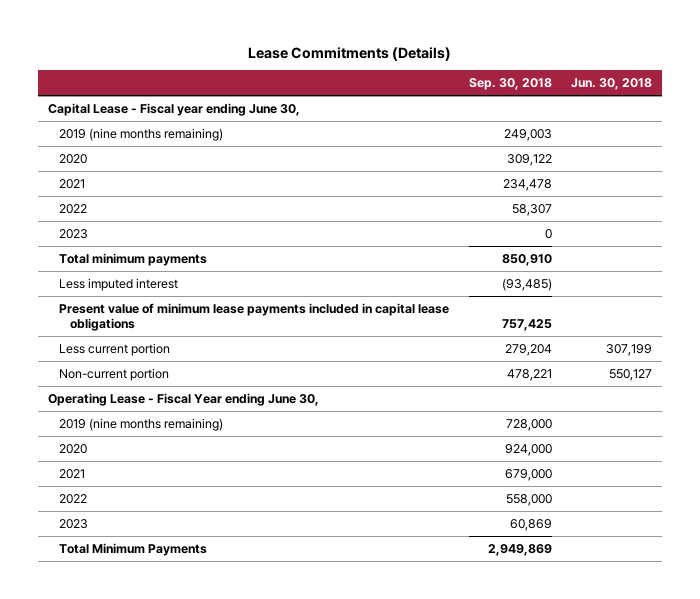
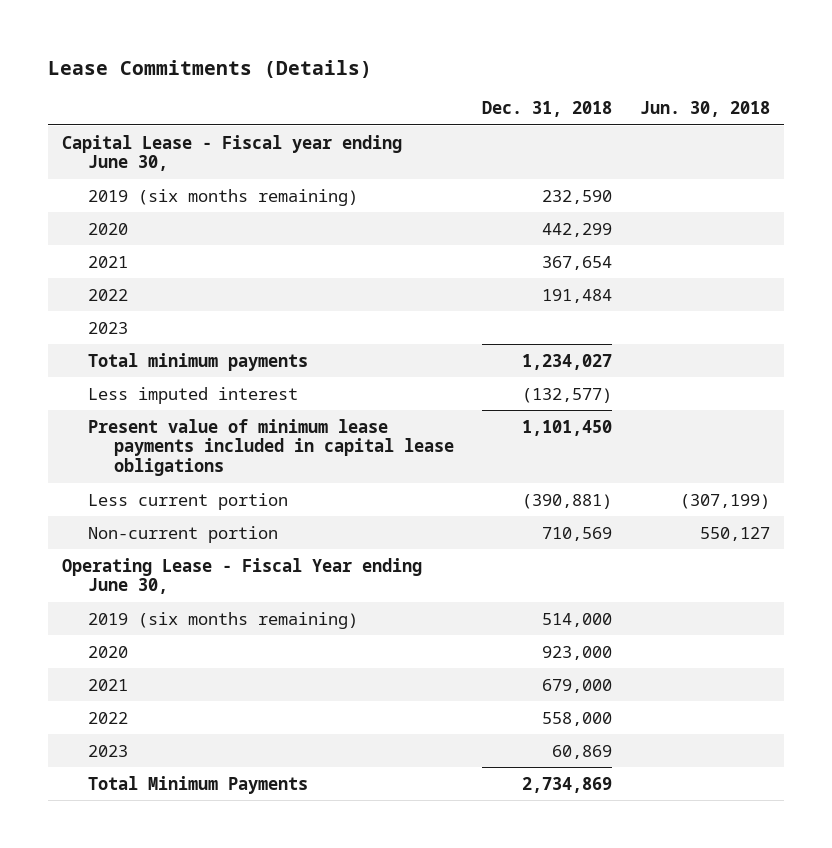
[468,78,552,91] Sep. 30, 2018 -> none
none -> [482,101,613,118] Dec. 31, 2018
[58,127,223,141] 2019 (nine months remaining) -> [88,188,359,206] 2019 (six months remaining)
[606,343,653,356] 307,199 -> [679,493,770,509] (307,199)
[58,417,223,431] 2019 (nine months remaining) -> [88,611,359,629] 2019 (six months remaining)

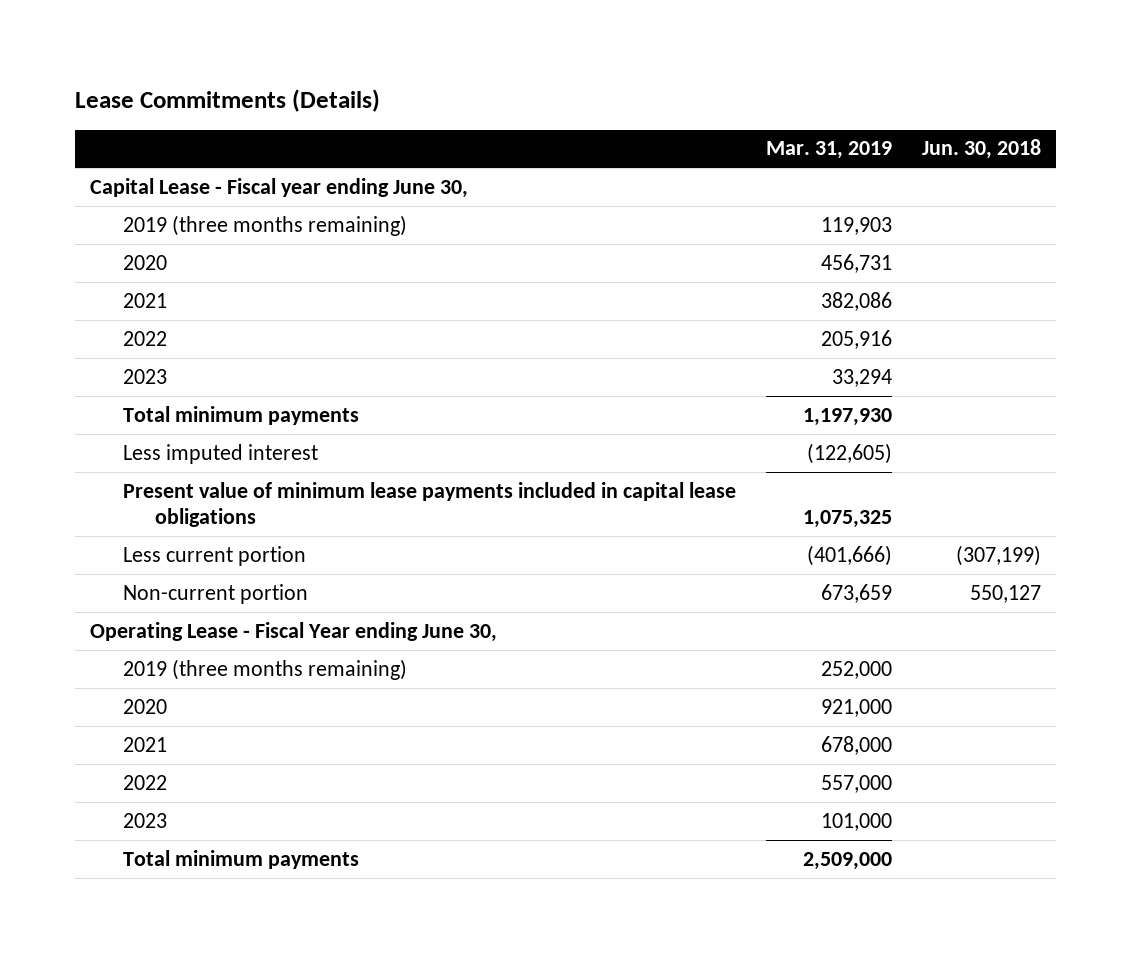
[482,101,613,118] Dec. 31, 2018 -> none
none -> [765,141,892,160] Mar. 31, 2019
[88,188,359,206] 2019 (six months remaining) -> [122,214,407,236] 2019 (three months remaining)
[88,611,359,629] 2019 (six months remaining) -> [122,658,407,680] 2019 (three months remaining)
[88,775,309,794] Total Minimum Payments -> [122,849,359,869] Total minimum payments

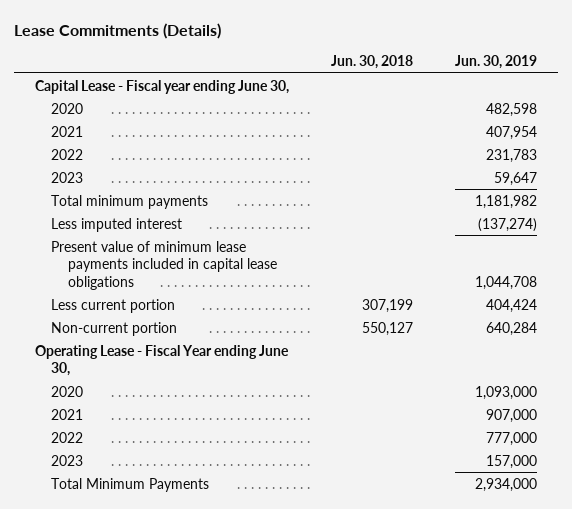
[765,141,892,160] Mar. 31, 2019 -> none
none -> [455,55,538,70] Jun. 30, 2019
[122,214,407,236] 2019 (three months remaining) -> none
[956,544,1042,566] (307,199) -> [362,298,414,313] 307,199
[122,658,407,680] 2019 (three months remaining) -> none
[122,849,359,869] Total minimum payments -> [51,477,210,492] Total Minimum Payments

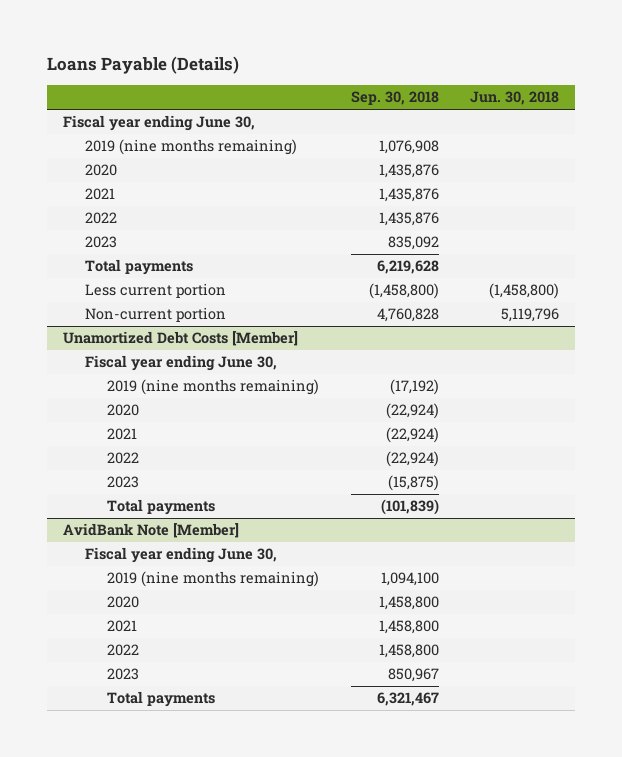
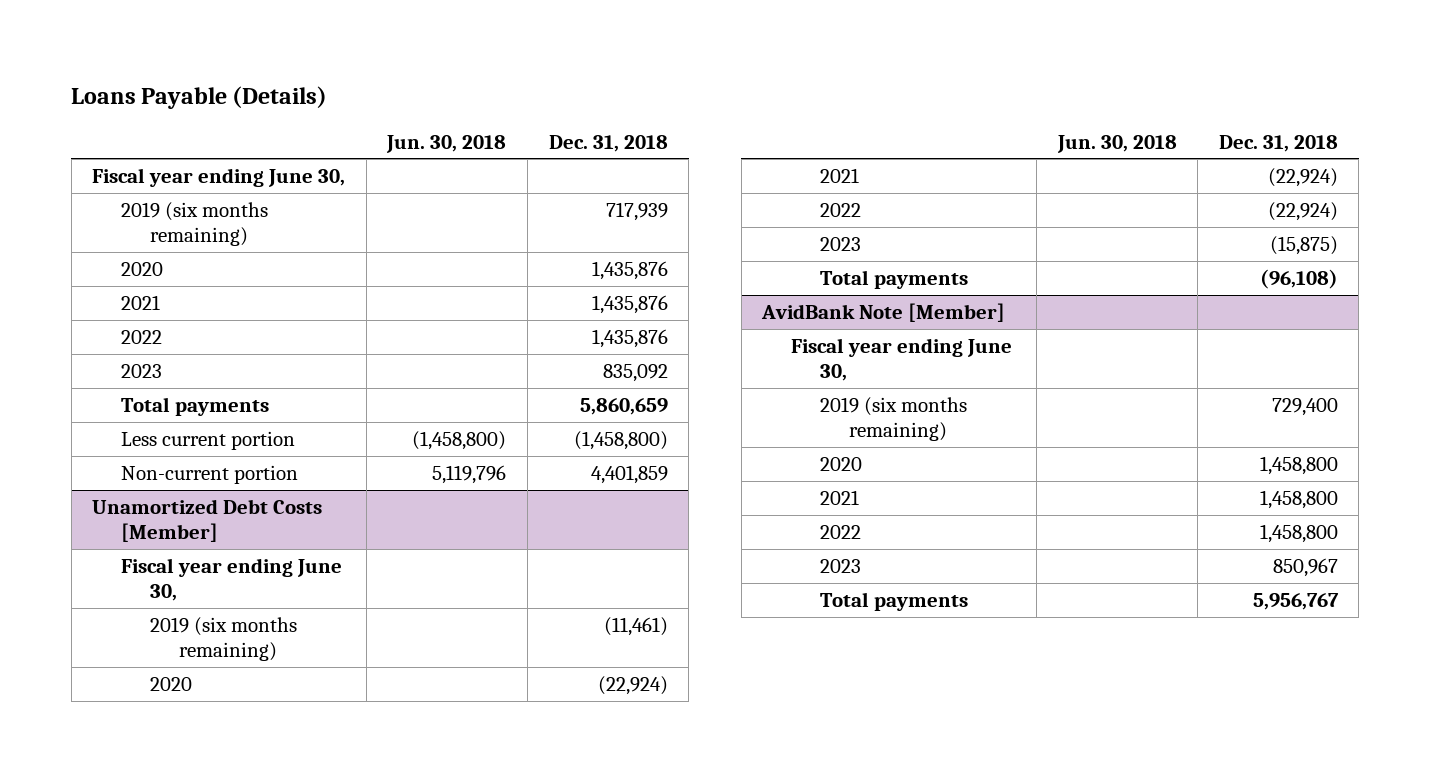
[350,91,439,106] Sep. 30, 2018 -> none
none -> [548,134,668,152] Dec. 31, 2018
[84,139,297,156] 2019 (nine months remaining) -> [121,202,269,247] 2019 (six months remaining)
[106,379,319,396] 2019 (nine months remaining) -> [150,617,298,662] 2019 (six months remaining)
[106,571,319,588] 2019 (nine months remaining) -> [820,397,968,442] 2019 (six months remaining)

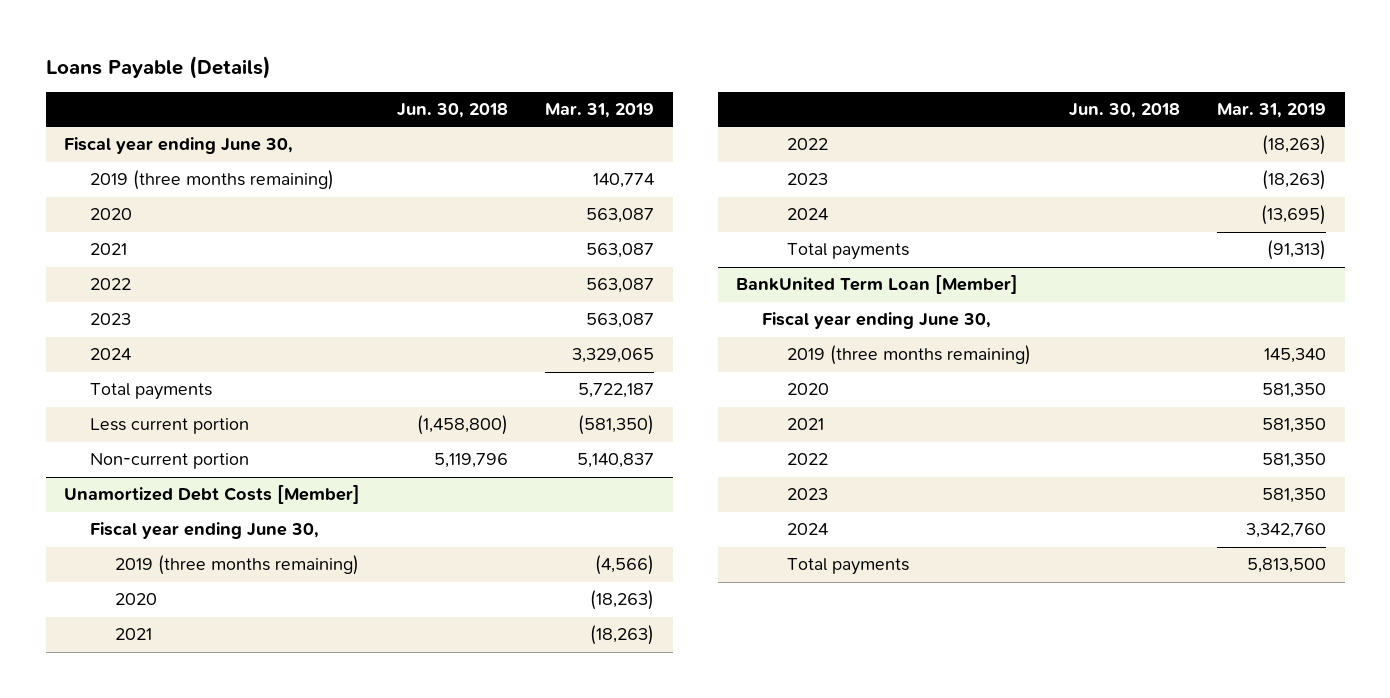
[548,134,668,152] Dec. 31, 2018 -> none
none -> [545,103,655,119] Mar. 31, 2019
[121,202,269,247] 2019 (six months remaining) -> [89,170,334,191] 2019 (three months remaining)
none -> [89,348,131,361] 2024
[150,617,298,662] 2019 (six months remaining) -> [115,555,360,576] 2019 (three months remaining)
none -> [787,208,829,221] 2024
[761,303,1006,323] AvidBank Note [Member] -> none
[791,338,1013,382] Fiscal year ending June 30, -> none
[820,397,968,442] 2019 (six months remaining) -> none
[820,457,863,472] 2020 -> none
[820,490,860,506] 2021 -> none
[820,525,862,540] 2022 -> none
[820,559,862,574] 2023 -> none
[820,592,969,612] Total payments -> none
none -> [736,275,1019,295] BankUnited Term Loan [Member]
none -> [761,312,991,330] Fiscal year ending June 30,
none -> [787,345,1032,366] 2019 (three months remaining)
none -> [787,383,830,396] 2020
none -> [787,418,825,431] 2021
none -> [787,453,829,466] 2022
none -> [787,488,829,501] 2023
none -> [787,523,829,536] 2024
none -> [787,558,910,576] Total payments

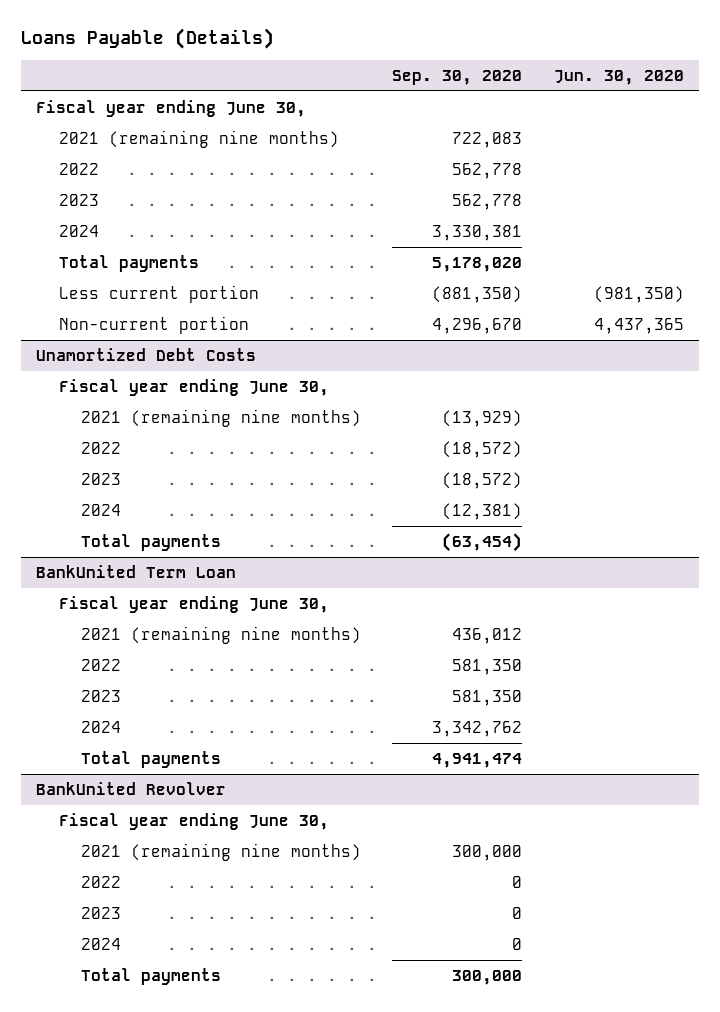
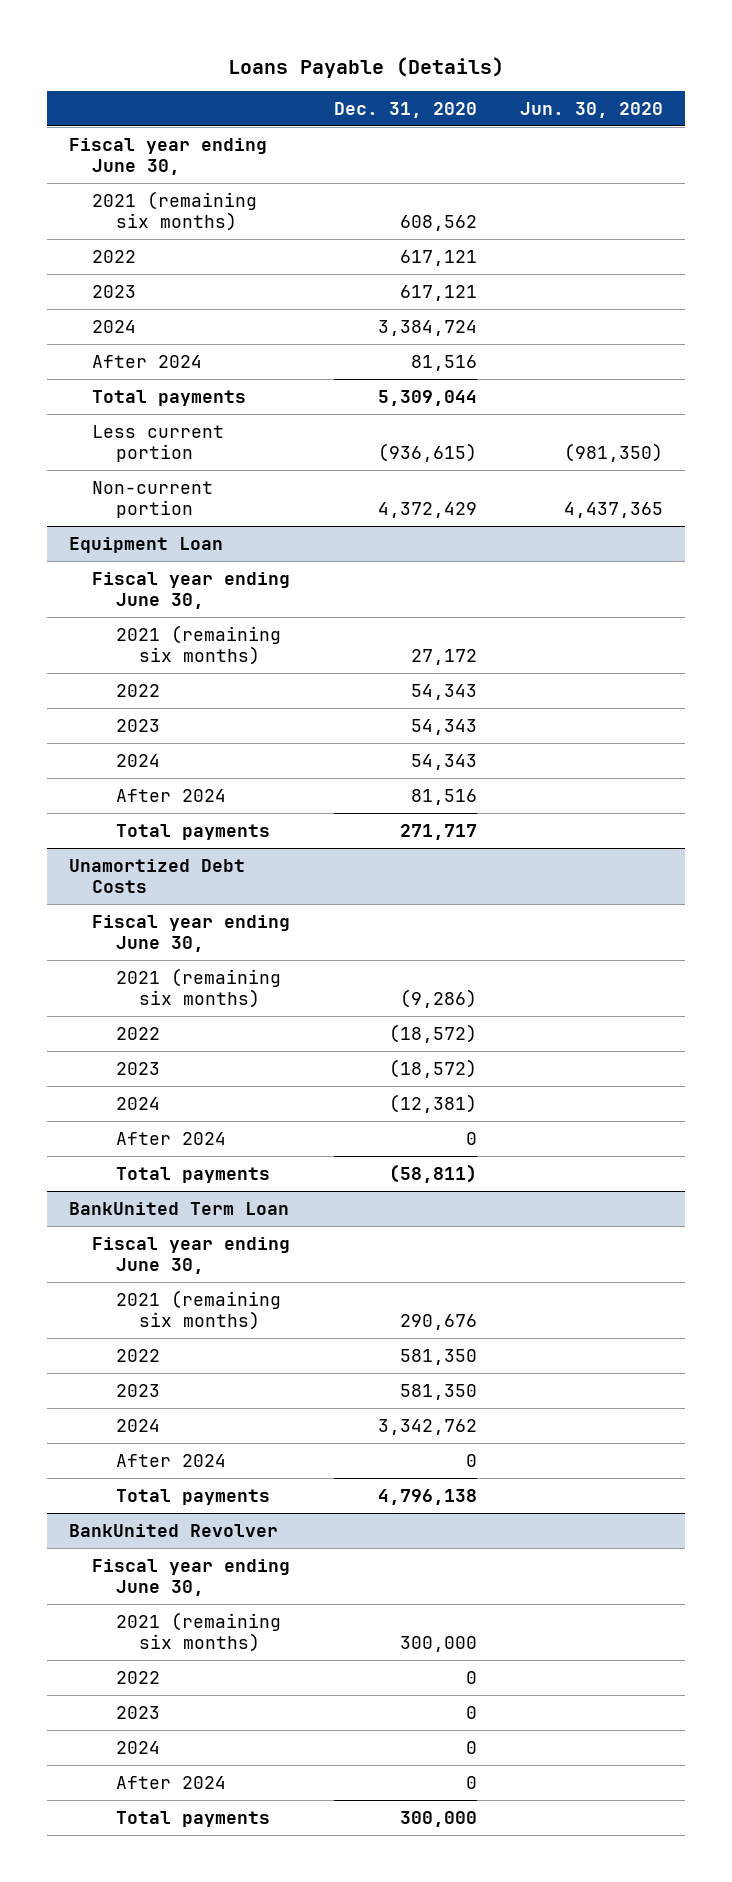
[392,69,523,85] Sep. 30, 2020 -> none
none -> [333,101,477,118] Dec. 31, 2020
[58,129,339,148] 2021 (remaining nine months) -> [92,190,258,232] 2021 (remaining six months)
none -> [92,354,203,368] After 2024
none -> [68,536,223,553] Equipment Loan
none -> [92,571,291,610] Fiscal year ending June 30,
none -> [115,624,281,666] 2021 (remaining six months)
none -> [115,683,160,697] 2022
none -> [115,718,160,732] 2023
none -> [115,753,160,767] 2024
none -> [115,788,226,802] After 2024
none -> [115,823,270,840] Total payments
[80,408,361,427] 2021 (remaining nine months) -> [115,967,281,1009] 2021 (remaining six months)
none -> [115,1131,226,1145] After 2024
[80,625,361,644] 2021 (remaining nine months) -> [115,1289,281,1331] 2021 (remaining six months)
none -> [115,1453,226,1467] After 2024
[80,842,361,861] 2021 (remaining nine months) -> [115,1611,281,1653] 2021 (remaining six months)
none -> [115,1775,226,1789] After 2024

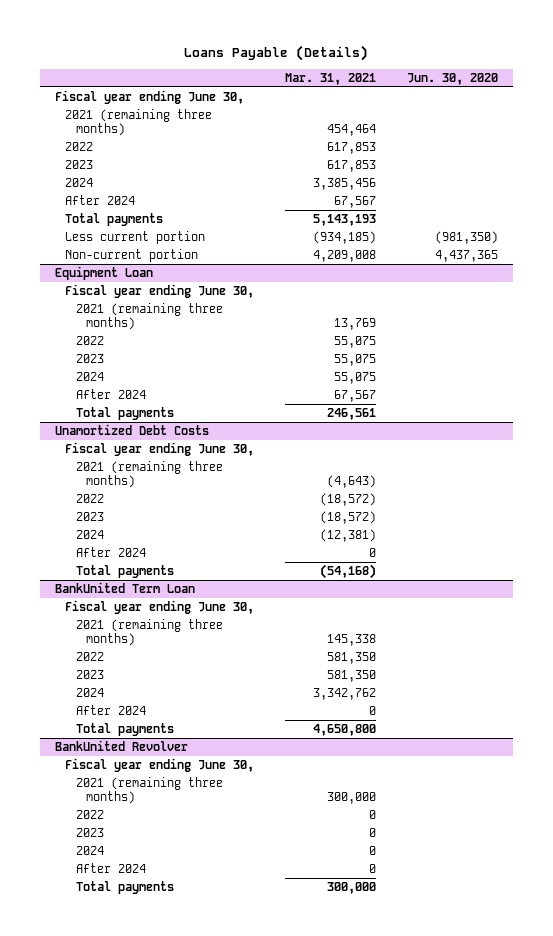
[333,101,477,118] Dec. 31, 2020 -> none
none -> [285,73,377,86] Mar. 31, 2021
[92,190,258,232] 2021 (remaining six months) -> [65,109,213,136] 2021 (remaining three months)
[115,624,281,666] 2021 (remaining six months) -> [75,303,223,330] 2021 (remaining three months)
[115,967,281,1009] 2021 (remaining six months) -> [75,461,223,488] 2021 (remaining three months)
[115,1289,281,1331] 2021 (remaining six months) -> [75,619,223,646] 2021 (remaining three months)
[115,1611,281,1653] 2021 (remaining six months) -> [75,777,223,804] 2021 (remaining three months)

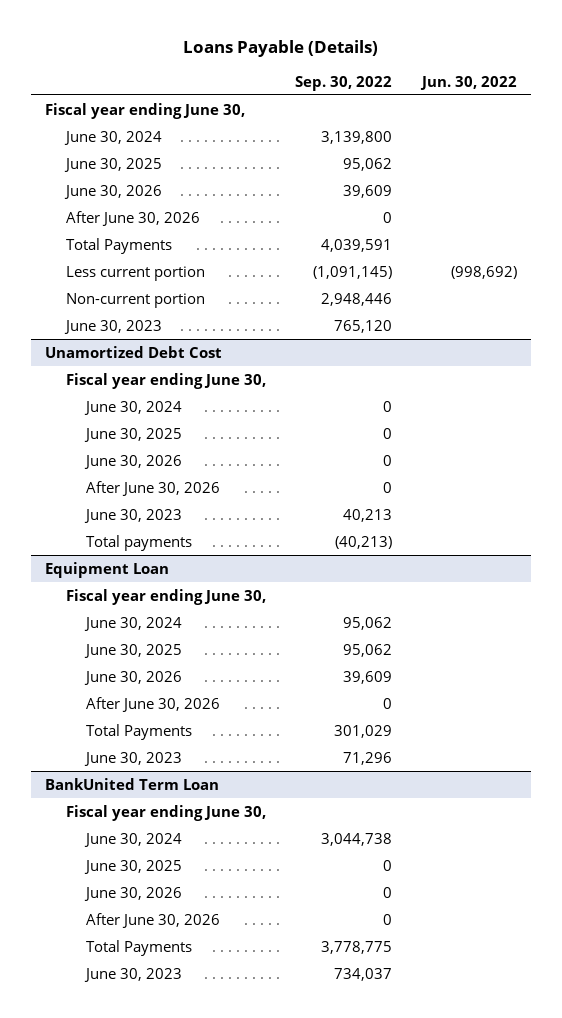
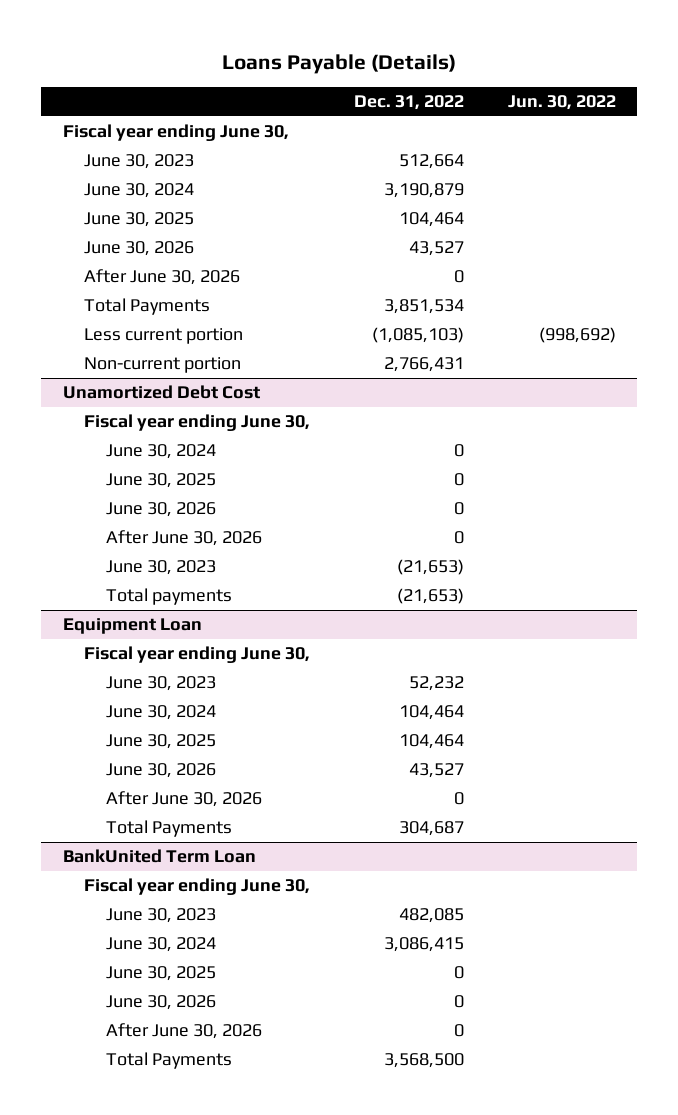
[295,75,393,91] Sep. 30, 2022 -> none
none -> [353,95,464,111] Dec. 31, 2022
[63,319,162,334] June 30, 2023 -> [84,154,195,170] June 30, 2023
[84,751,183,766] June 30, 2023 -> [105,676,216,692] June 30, 2023
[84,967,183,982] June 30, 2023 -> [105,908,216,924] June 30, 2023

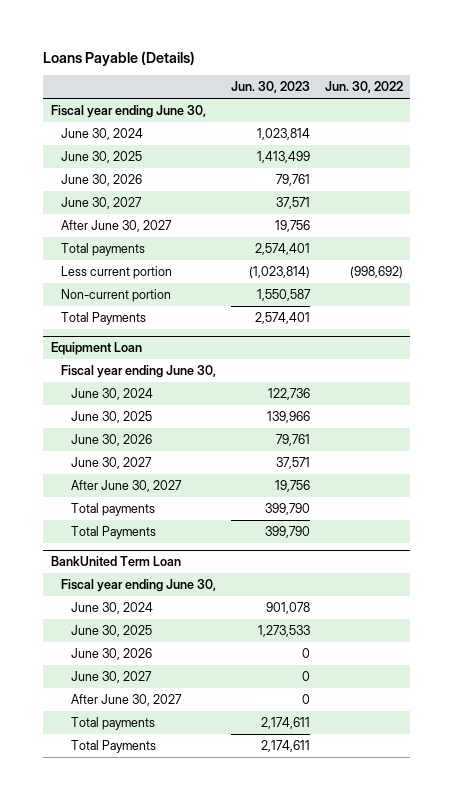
[353,95,464,111] Dec. 31, 2022 -> none
none -> [230,81,310,94] Jun. 30, 2023
[84,154,195,170] June 30, 2023 -> none
none -> [60,196,142,209] June 30, 2027
[84,269,241,286] After June 30, 2026 -> [60,219,172,232] After June 30, 2027
none -> [60,242,145,256] Total payments
[62,385,260,400] Unamortized Debt Cost -> none
[84,414,311,432] Fiscal year ending June 30, -> none
[105,444,216,460] June 30, 2024 -> none
[105,473,216,489] June 30, 2025 -> none
[105,502,216,518] June 30, 2026 -> none
[105,530,262,547] After June 30, 2026 -> none
[105,560,216,576] June 30, 2023 -> none
[105,588,232,606] Total payments -> none
[84,298,211,316] Total Payments -> [60,311,146,325] Total Payments
[105,676,216,692] June 30, 2023 -> none
none -> [71,456,153,469] June 30, 2027
[105,791,262,808] After June 30, 2026 -> [71,479,183,492] After June 30, 2027
none -> [71,502,156,516] Total payments
[105,908,216,924] June 30, 2023 -> none
none -> [71,670,153,683] June 30, 2027
[105,1023,262,1040] After June 30, 2026 -> [71,693,183,706] After June 30, 2027
none -> [71,716,156,730] Total payments

